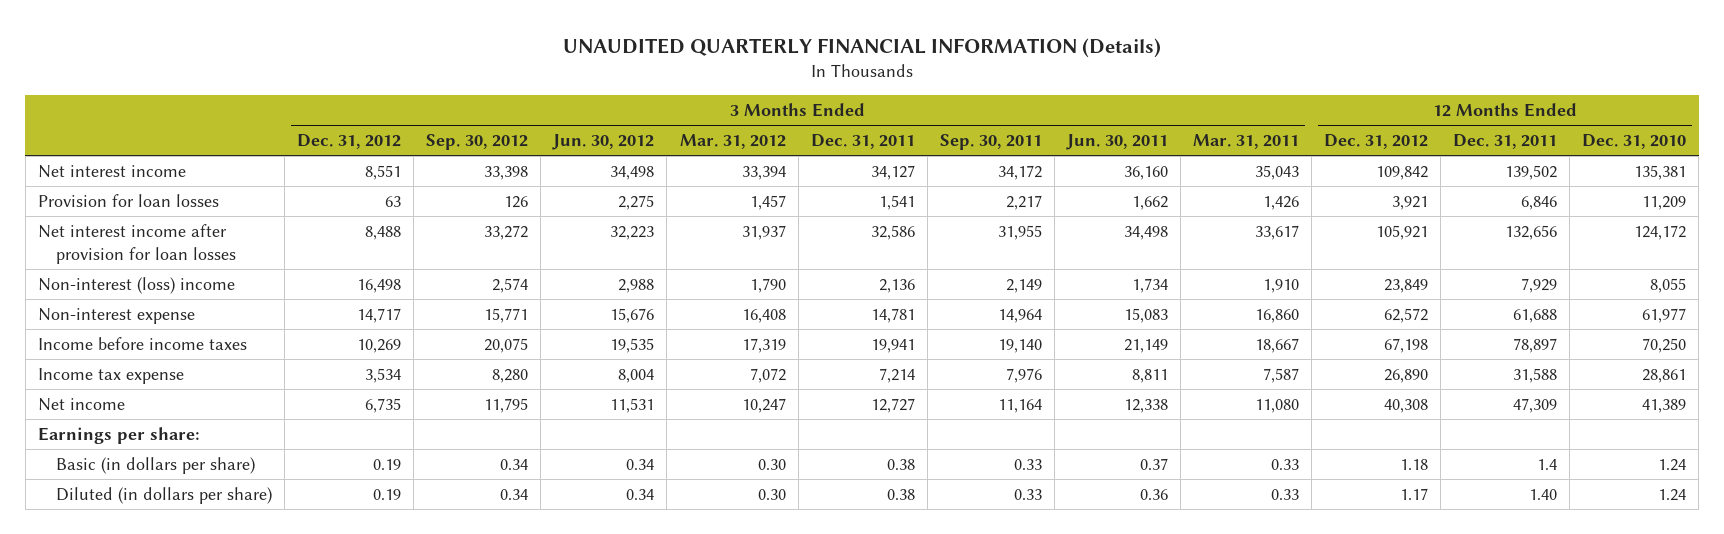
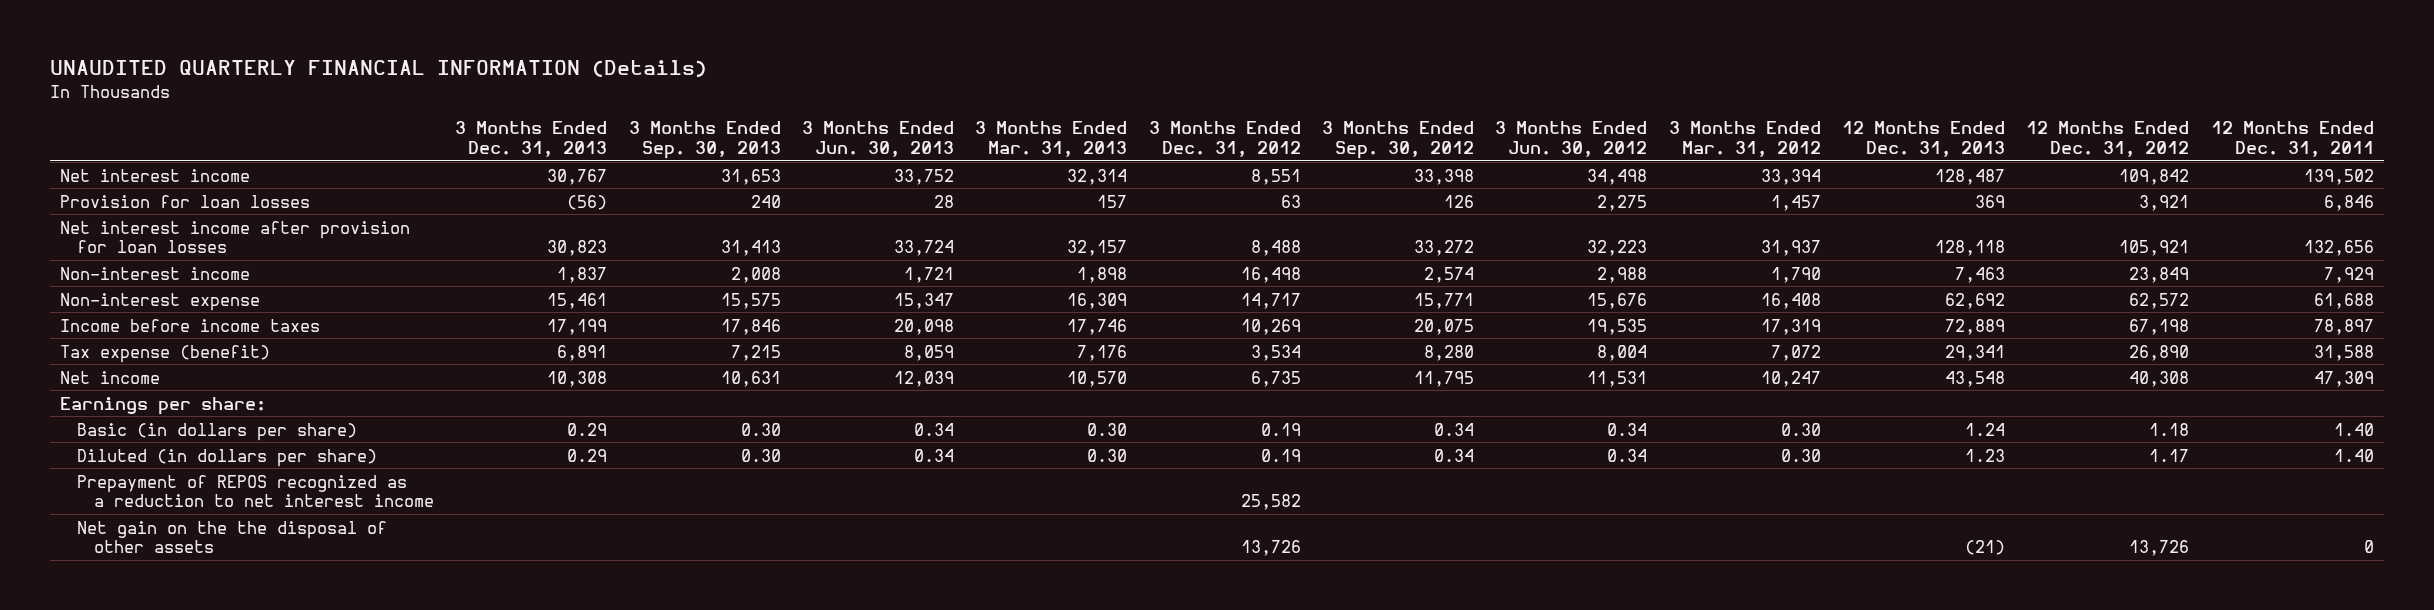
[810,133,915,149] Dec. 31, 2011 -> none
[939,133,1042,150] Sep. 30, 2011 -> none
[1065,133,1168,150] Jun. 30, 2011 -> none
[1192,133,1299,149] Mar. 31, 2011 -> none
[1582,133,1687,149] Dec. 31, 2010 -> none
none -> [455,121,608,157] 3 Months Ended Dec. 31, 2013
none -> [628,121,781,159] 3 Months Ended Sep. 30, 2013
none -> [801,121,954,157] 3 Months Ended Jun. 30, 2013
none -> [975,121,1128,157] 3 Months Ended Mar. 31, 2013
none -> [1841,121,2005,157] 12 Months Ended Dec. 31, 2013
[37,276,235,294] Non-interest (loss) income -> [60,266,251,280] Non-interest income
[37,367,184,384] Income tax expense -> [60,344,271,363] Tax expense (benefit)
[1536,458,1557,470] 1.4 -> [2333,422,2374,436] 1.40
none -> [77,474,434,508] Prepayment of REPOS recognized as a reduction to net interest income
none -> [77,520,388,554] Net gain on the the disposal of other assets

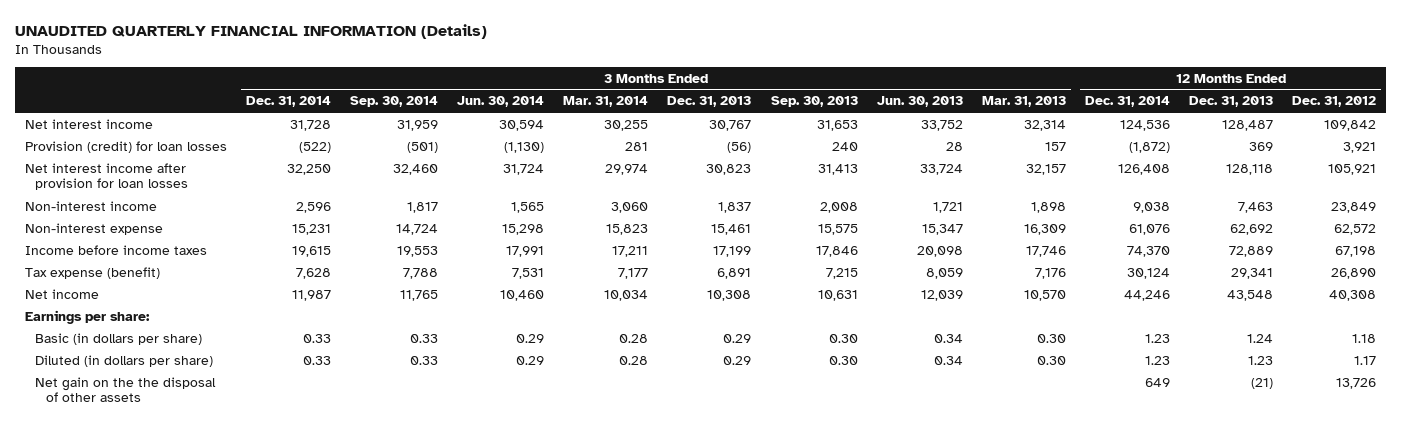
[1148,121,1301,157] 3 Months Ended Dec. 31, 2012 -> none
[1321,121,1474,159] 3 Months Ended Sep. 30, 2012 -> none
[1495,121,1648,157] 3 Months Ended Jun. 30, 2012 -> none
[1668,121,1821,157] 3 Months Ended Mar. 31, 2012 -> none
[2210,121,2374,157] 12 Months Ended Dec. 31, 2011 -> none
none -> [246,96,332,108] Dec. 31, 2014
none -> [350,96,439,108] Sep. 30, 2014
none -> [457,96,545,108] Jun. 30, 2014
none -> [563,96,649,108] Mar. 31, 2014
none -> [1084,96,1170,108] Dec. 31, 2014
[60,194,311,208] Provision for loan losses -> [24,140,227,153] Provision (credit) for loan losses
[77,474,434,508] Prepayment of REPOS recognized as a reduction to net interest income -> none

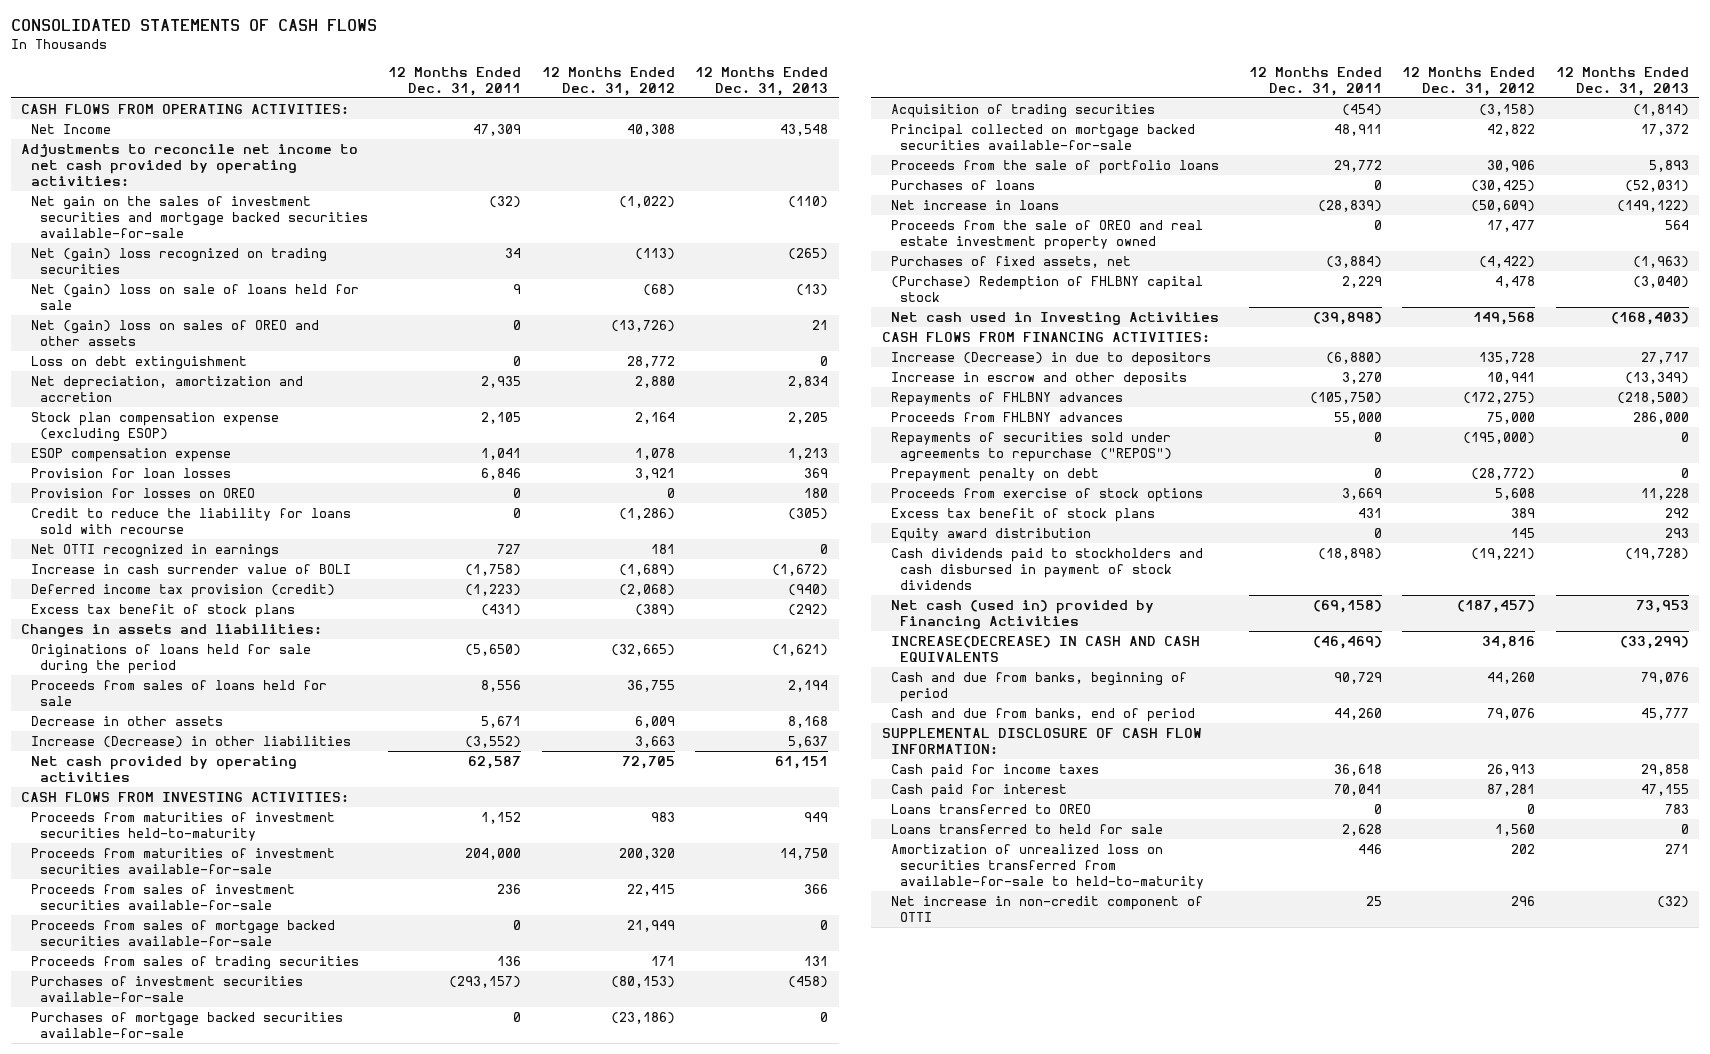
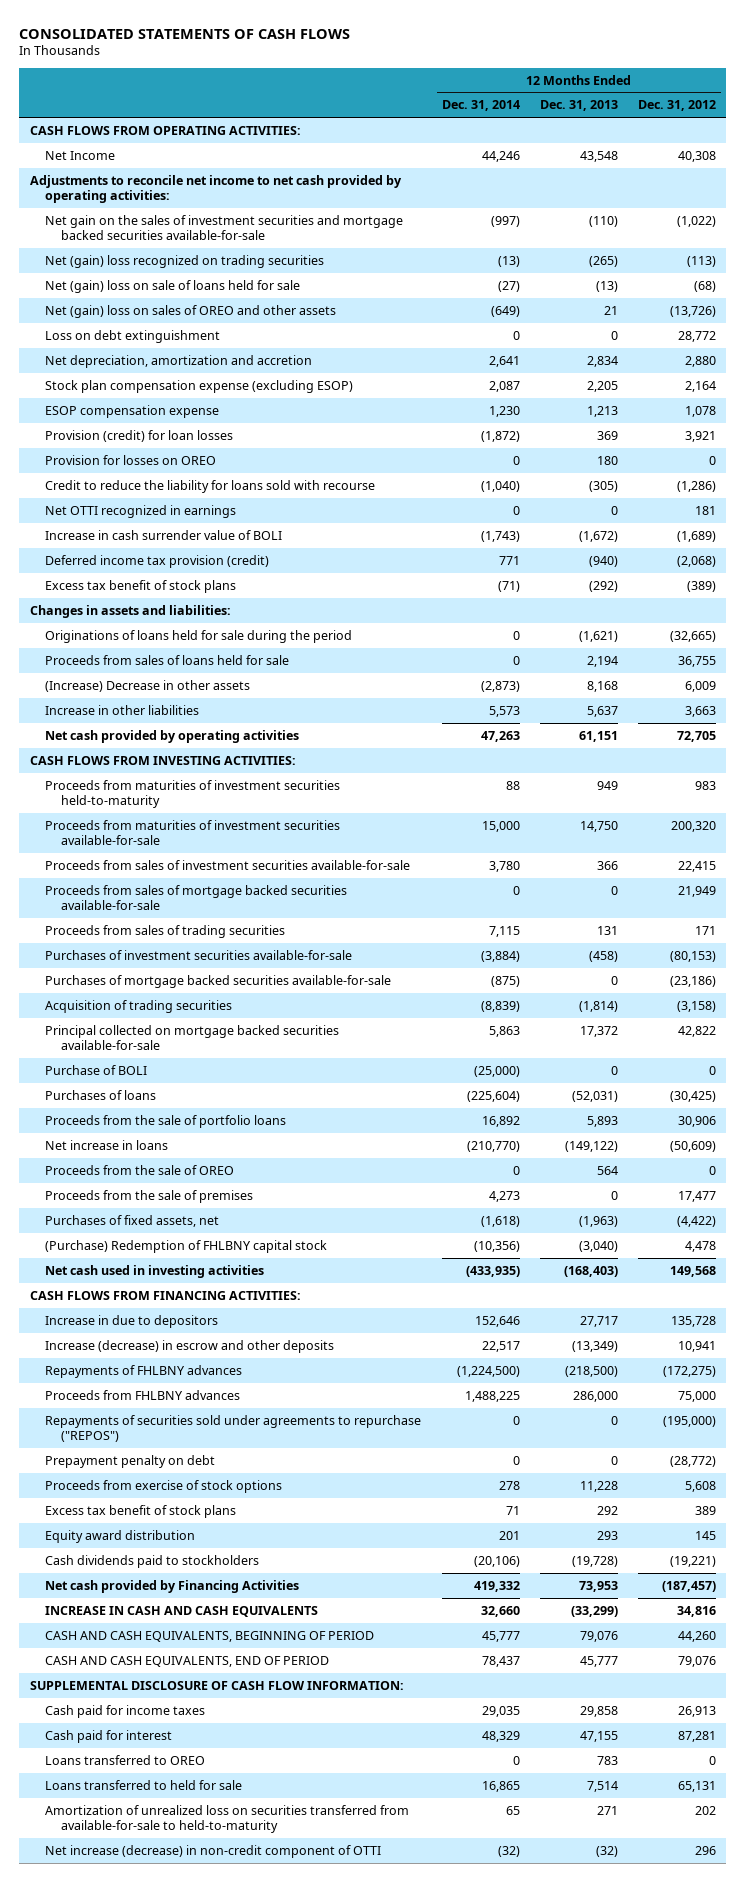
[388,66,522,96] 12 Months Ended Dec. 31, 2011 -> none
none -> [441,100,520,112] Dec. 31, 2014
[30,468,231,479] Provision for loan losses -> [45,429,234,442] Provision (credit) for loan losses
[30,716,223,727] Decrease in other assets -> [45,679,251,692] (Increase) Decrease in other assets
[30,736,351,749] Increase (Decrease) in other liabilities -> [45,704,200,715] Increase in other liabilities
none -> [45,1064,148,1075] Purchase of BOLI
[890,160,1219,175] Proceeds from the sale of portfolio loans -> [45,1114,287,1128] Proceeds from the sale of portfolio loans
[890,220,1203,250] Proceeds from the sale of OREO and real estate investment property owned -> [45,1164,235,1175] Proceeds from the sale of OREO
[1487,220,1536,233] 17,477 -> [709,1165,717,1175] 0
none -> [45,1189,254,1203] Proceeds from the sale of premises
[890,312,1219,326] Net cash used in Investing Activities -> [45,1264,265,1278] Net cash used in investing activities
[890,352,1211,367] Increase (Decrease) in due to depositors -> [45,1314,219,1328] Increase in due to depositors
[890,372,1187,387] Increase in escrow and other deposits -> [45,1339,335,1353] Increase (decrease) in escrow and other deposits
[890,548,1203,590] Cash dividends paid to stockholders and cash disbursed in payment of stock dividends -> [45,1554,260,1568] Cash dividends paid to stockholders
[890,600,1154,629] Net cash (used in) provided by Financing Activities -> [45,1579,300,1593] Net cash provided by Financing Activities
[890,636,1200,662] INCREASE(DECREASE) IN CASH AND CASH EQUIVALENTS -> [45,1605,319,1617] INCREASE IN CASH AND CASH EQUIVALENTS
[890,672,1187,702] Cash and due from banks, beginning of period -> [45,1630,375,1642] CASH AND CASH EQUIVALENTS, BEGINNING OF PERIOD
[890,708,1195,723] Cash and due from banks, end of period -> [45,1655,330,1667] CASH AND CASH EQUIVALENTS, END OF PERIOD
[1495,824,1536,837] 1,560 -> [678,1780,717,1792] 65,131
[1680,824,1689,835] 0 -> [586,1780,618,1792] 7,514
[890,896,1203,922] Net increase in non-credit component of OTTI -> [45,1844,382,1858] Net increase (decrease) in non-credit component of OTTI

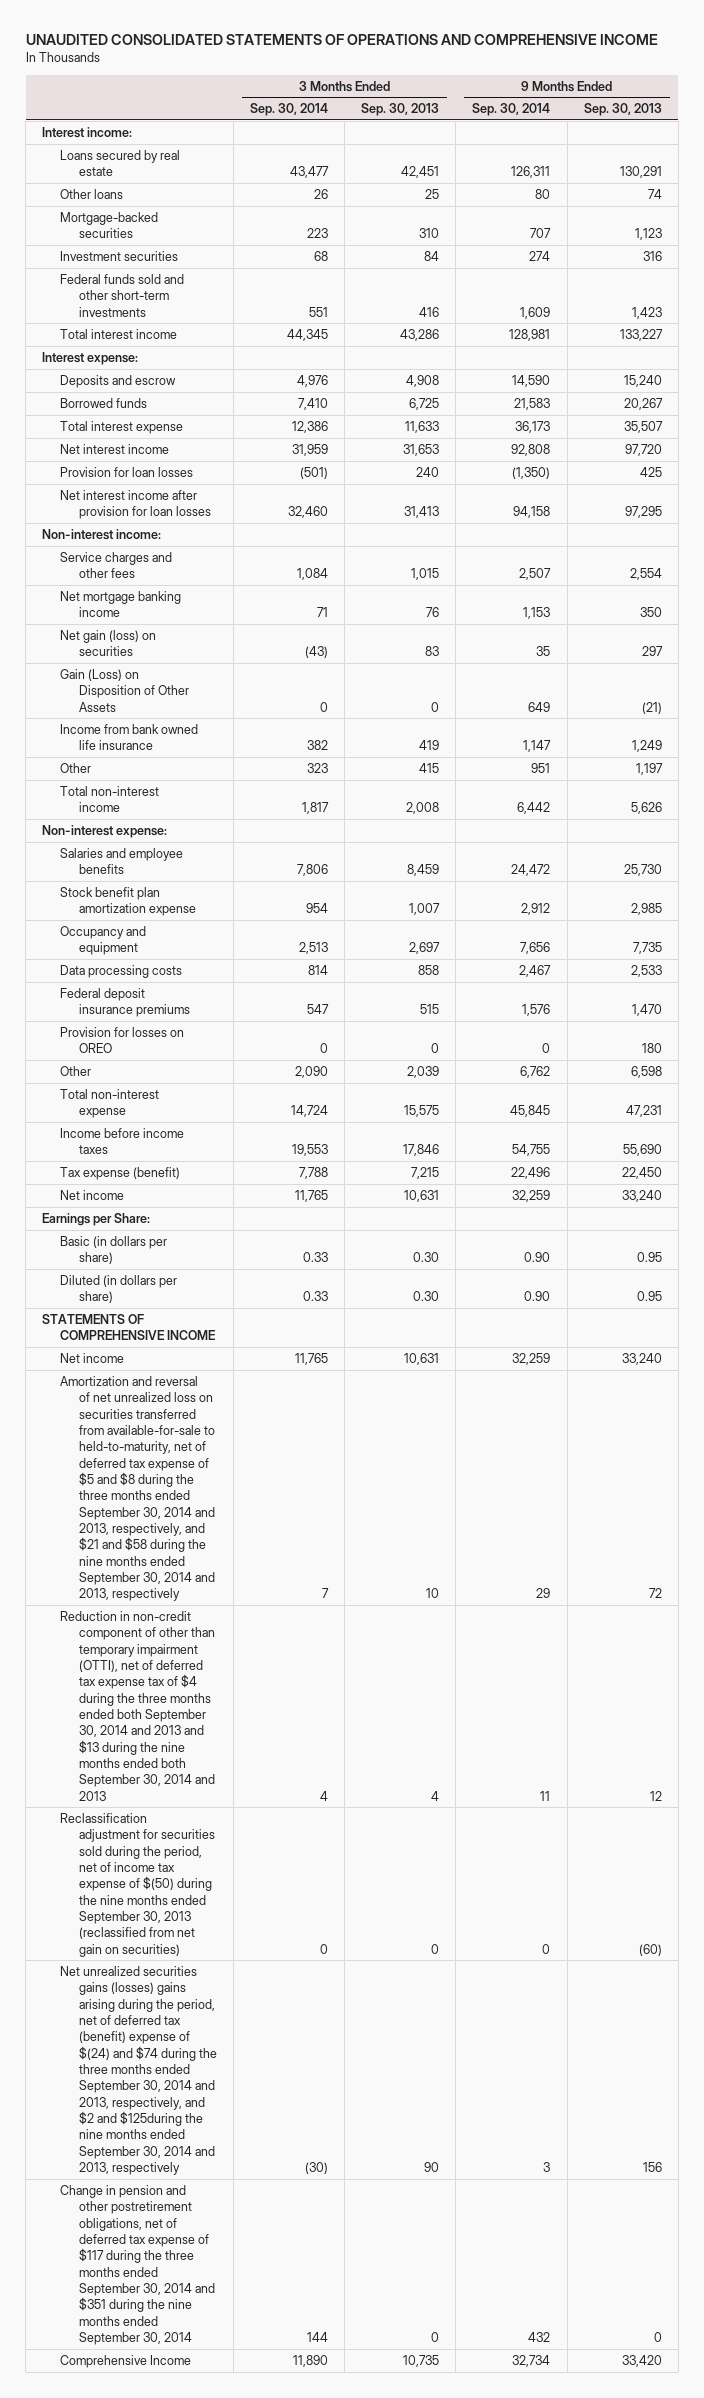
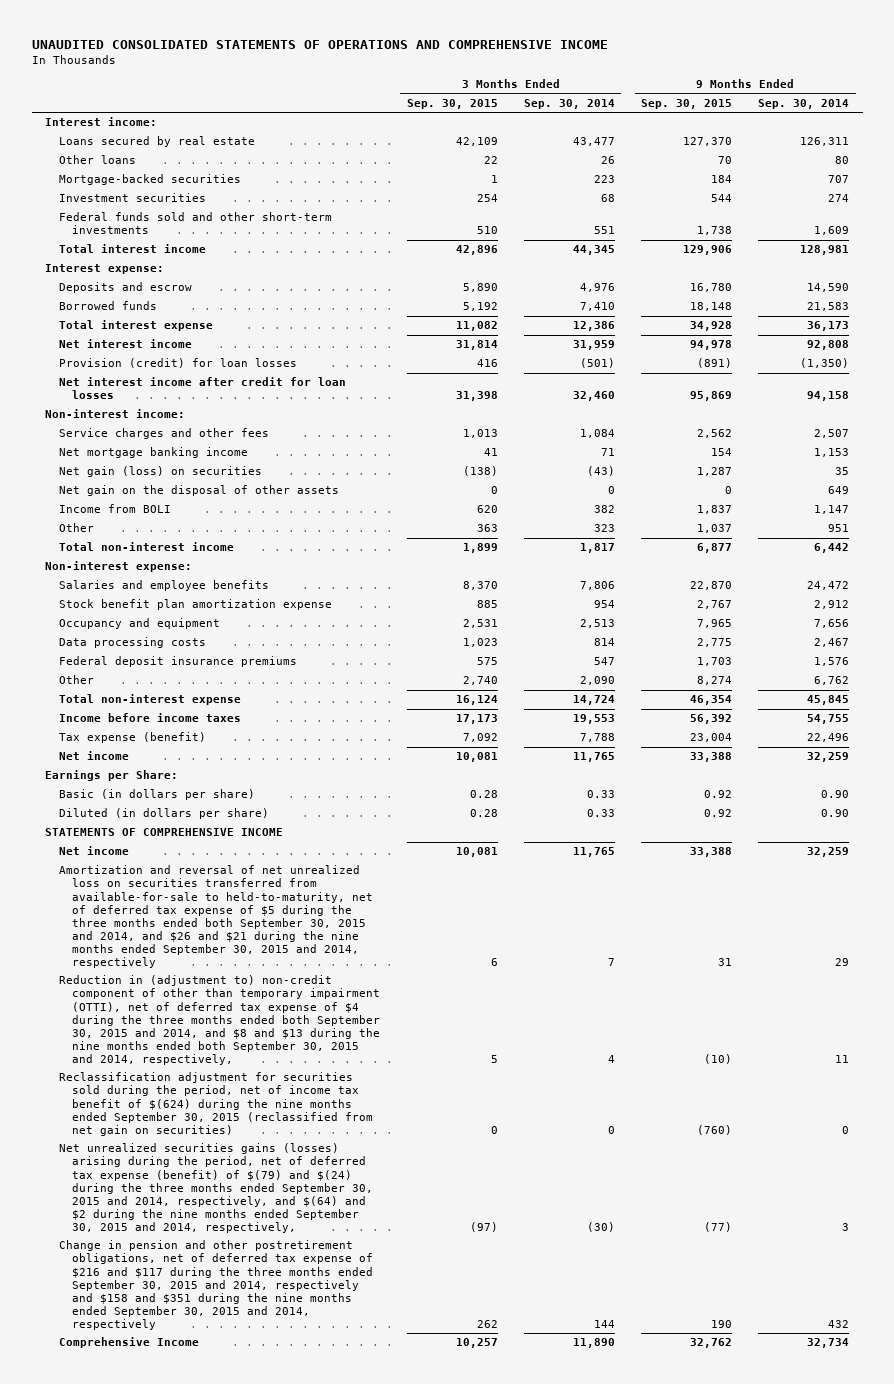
[361,103,440,117] Sep. 30, 2013 -> none
[583,103,662,117] Sep. 30, 2013 -> none
none -> [406,98,498,109] Sep. 30, 2015
none -> [641,98,733,109] Sep. 30, 2015
[60,466,194,477] Provision for loan losses -> [58,358,297,369] Provision (credit) for loan losses
[60,489,211,520] Net interest income after provision for loan losses -> [58,377,346,400] Net interest income after credit for loan losses
[60,668,189,712] Gain (Loss) on Disposition of Other Assets -> [58,485,339,497] Net gain on the disposal of other assets
[60,723,199,751] Income from bank owned life insurance -> [58,504,171,514] Income from BOLI
[60,1026,185,1054] Provision for losses on OREO -> none
[60,1375,215,1602] Amortization and reversal of net unrealized loss on securities transferred from available-for-sale to held-to-maturity, net of deferred tax expense of $5 and $8 during the three months ended September 30, 2014 and 2013, respectively, and $21 and $58 during the nine months ended September 30, 2014 and 2013, respectively -> [58,865,374,968] Amortization and reversal of net unrealized loss on securities transferred from available-for-sale to held-to-maturity, net of deferred tax expense of $5 during the three months ended both September 30, 2015 and 2014, and $26 and $21 during the nine months ended September 30, 2015 and 2014, respectively
[60,1610,215,1801] Reduction in non-credit component of other than temporary impairment (OTTI), net of deferred tax expense tax of $4 during the three months ended both September 30, 2014 and 2013 and $13 during the nine months ended both September 30, 2014 and 2013 -> [58,975,381,1065] Reduction in (adjustment to) non-credit component of other than temporary impairment (OTTI), net of deferred tax expense of $4 during the three months ended both September 30, 2015 and 2014, and $8 and $13 during the nine months ended both September 30, 2015 and 2014, respectively,
[60,1812,215,1957] Reclassification adjustment for securities sold during the period, net of income tax expense of $(50) during the nine months ended September 30, 2013 (reclassified from net gain on securities) -> [58,1072,374,1136] Reclassification adjustment for securities sold during the period, net of income tax benefit of $(624) during the nine months ended September 30, 2015 (reclassified from net gain on securities)
[60,1965,217,2175] Net unrealized securities gains (losses) gains arising during the period, net of deferred tax (benefit) expense of $(24) and $74 during the three months ended September 30, 2014 and 2013, respectively, and $2 and $125during the nine months ended September 30, 2014 and 2013, respectively -> [58,1143,374,1233] Net unrealized securities gains (losses) arising during the period, net of deferred tax expense (benefit) of $(79) and $(24) during the three months ended September 30, 2015 and 2014, respectively, and $(64) and $2 during the nine months ended September 30, 2015 and 2014, respectively,
[60,2184,215,2345] Change in pension and other postretirement obligations, net of deferred tax expense of $117 during the three months ended September 30, 2014 and $351 during the nine months ended September 30, 2014 -> [58,1240,374,1330] Change in pension and other postretirement obligations, net of deferred tax expense of $216 and $117 during the three months ended September 30, 2015 and 2014, respectively and $158 and $351 during the nine months ended September 30, 2015 and 2014, respectively

